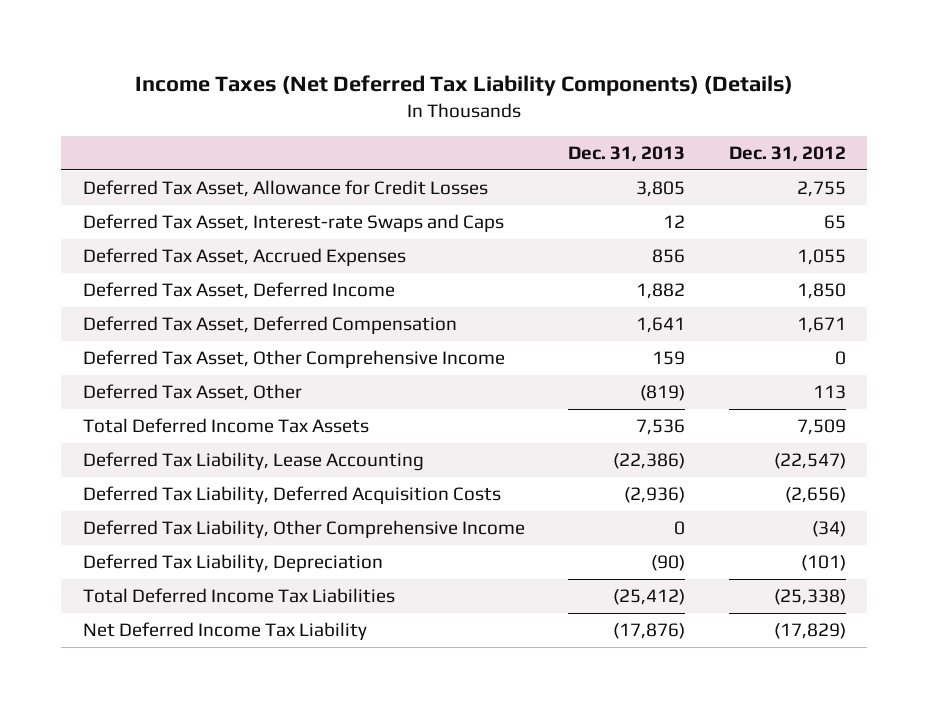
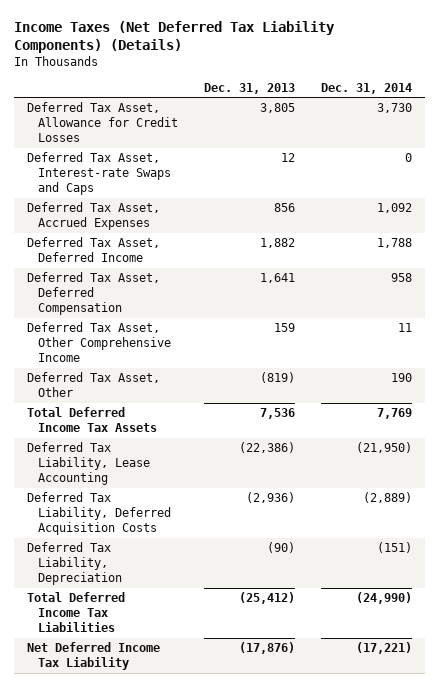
[728,145,846,162] Dec. 31, 2012 -> none
none -> [320,82,412,94] Dec. 31, 2014
[82,520,525,539] Deferred Tax Liability, Other Comprehensive Income -> none

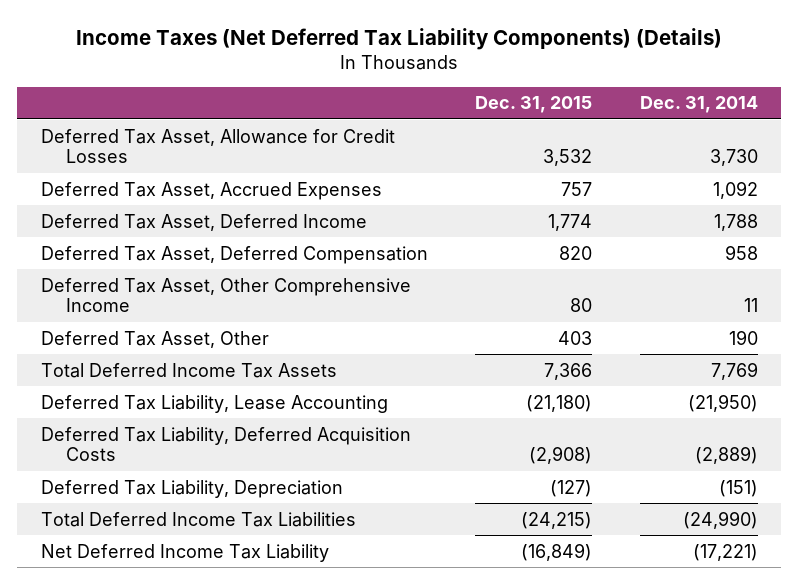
[203,82,295,94] Dec. 31, 2013 -> none
none -> [475,96,593,114] Dec. 31, 2015
[26,152,171,195] Deferred Tax Asset, Interest-rate Swaps and Caps -> none

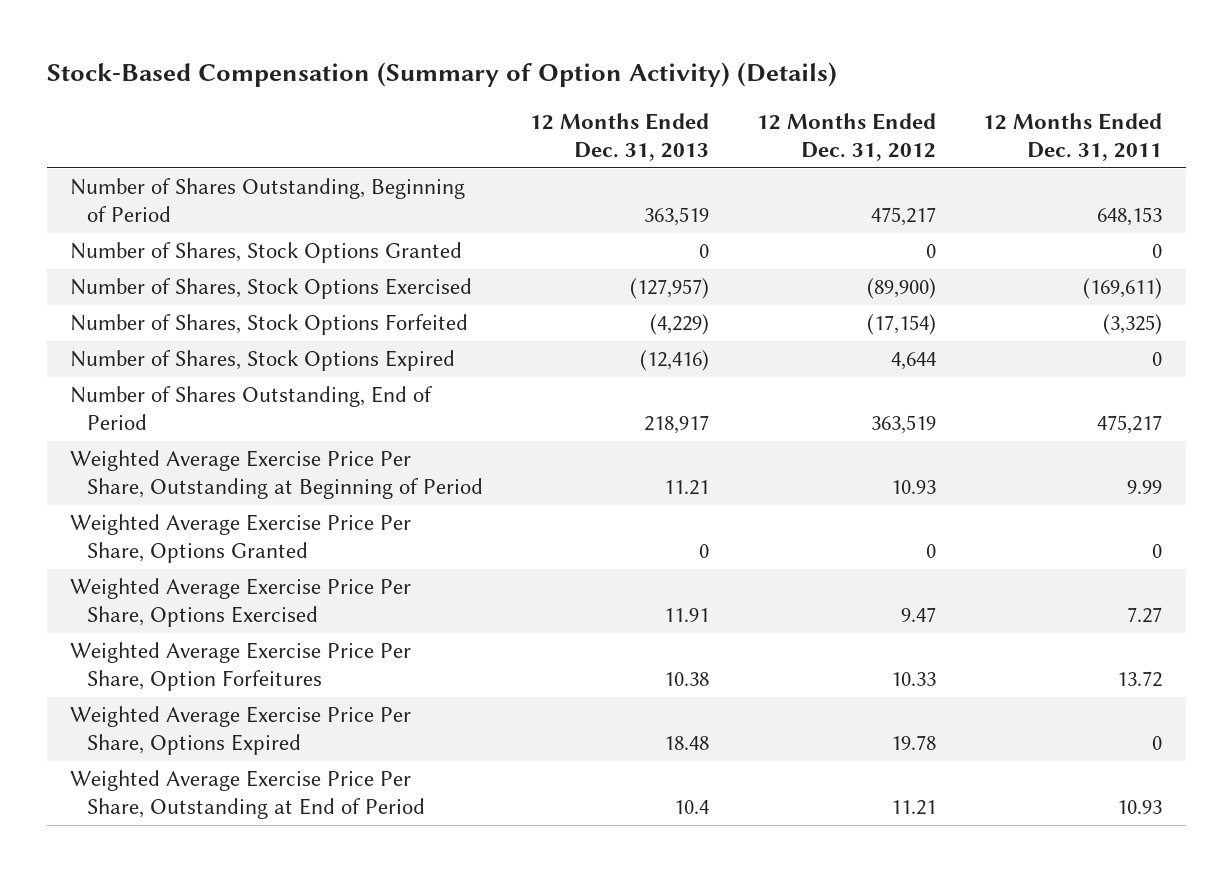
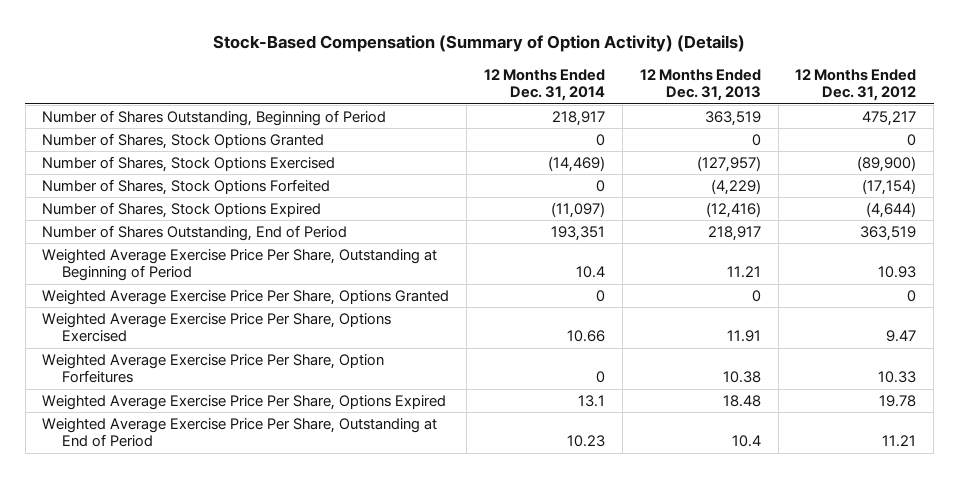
[982,112,1162,162] 12 Months Ended Dec. 31, 2011 -> none
none -> [484,68,606,102] 12 Months Ended Dec. 31, 2014
[890,352,936,371] 4,644 -> [866,201,917,218] (4,644)

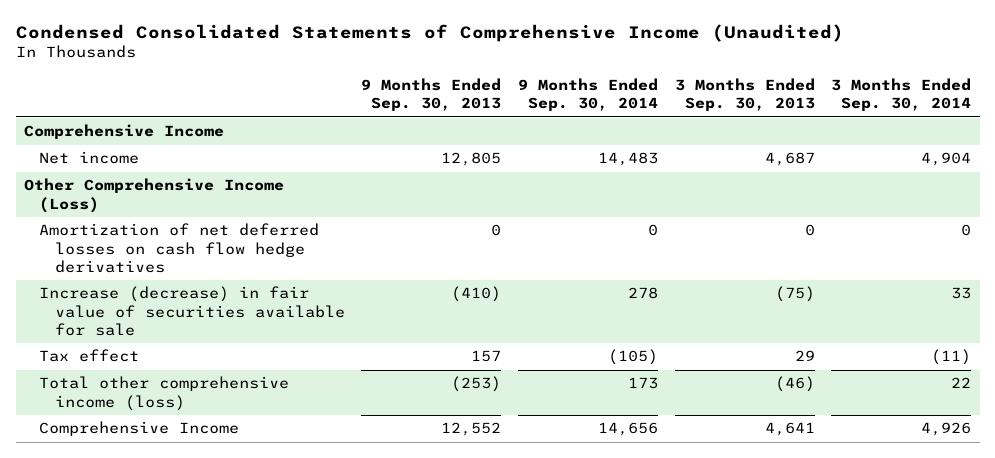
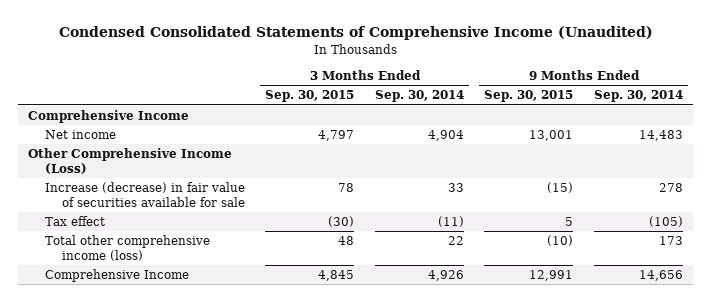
[361,78,502,112] 9 Months Ended Sep. 30, 2013 -> none
[674,78,815,112] 3 Months Ended Sep. 30, 2013 -> none
none -> [265,90,355,103] Sep. 30, 2015
none -> [484,90,574,103] Sep. 30, 2015
[39,223,320,273] Amortization of net deferred losses on cash flow hedge derivatives -> none

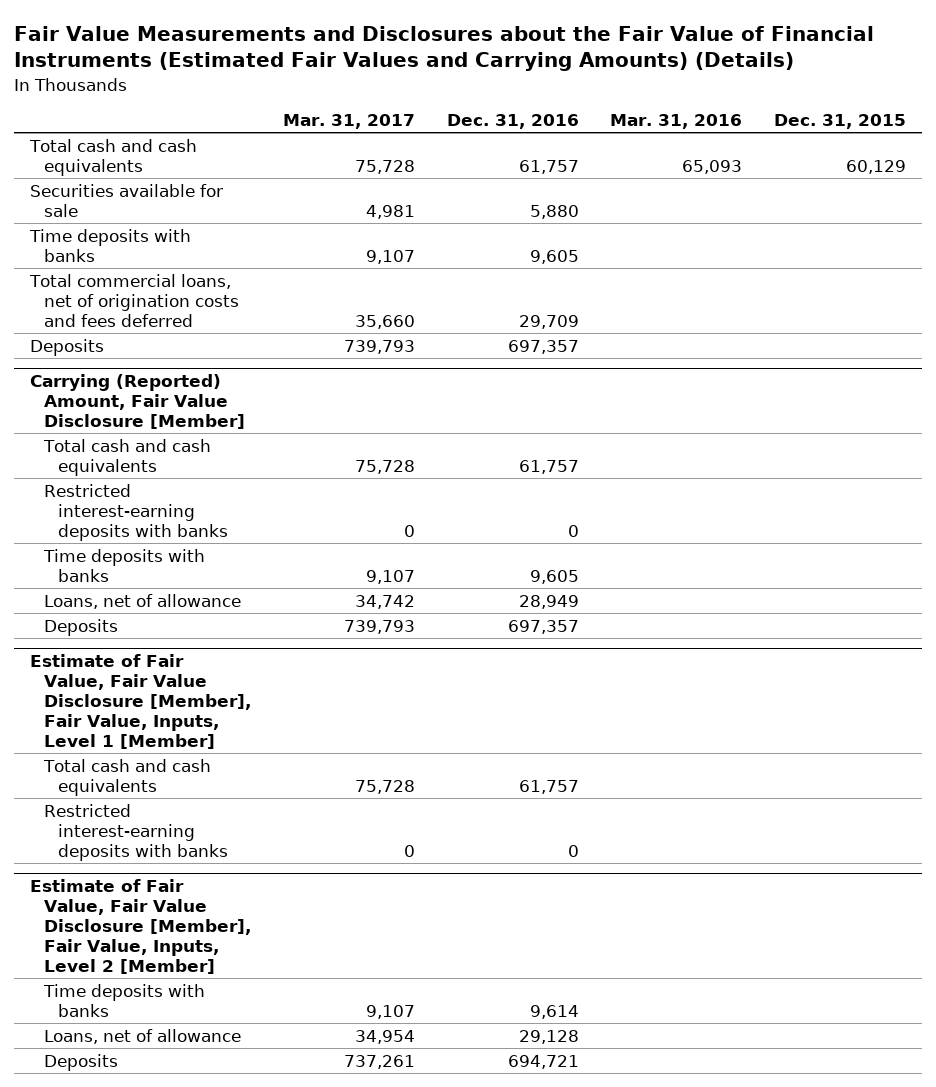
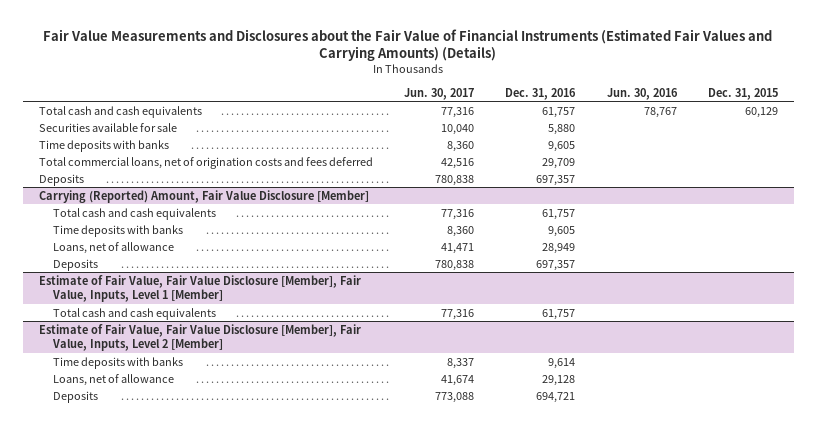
[282,114,415,130] Mar. 31, 2017 -> none
[610,114,743,130] Mar. 31, 2016 -> none
none -> [404,87,475,100] Jun. 30, 2017
none -> [606,87,678,100] Jun. 30, 2016
[44,483,229,541] Restricted interest-earning deposits with banks -> none
[44,803,229,861] Restricted interest-earning deposits with banks -> none

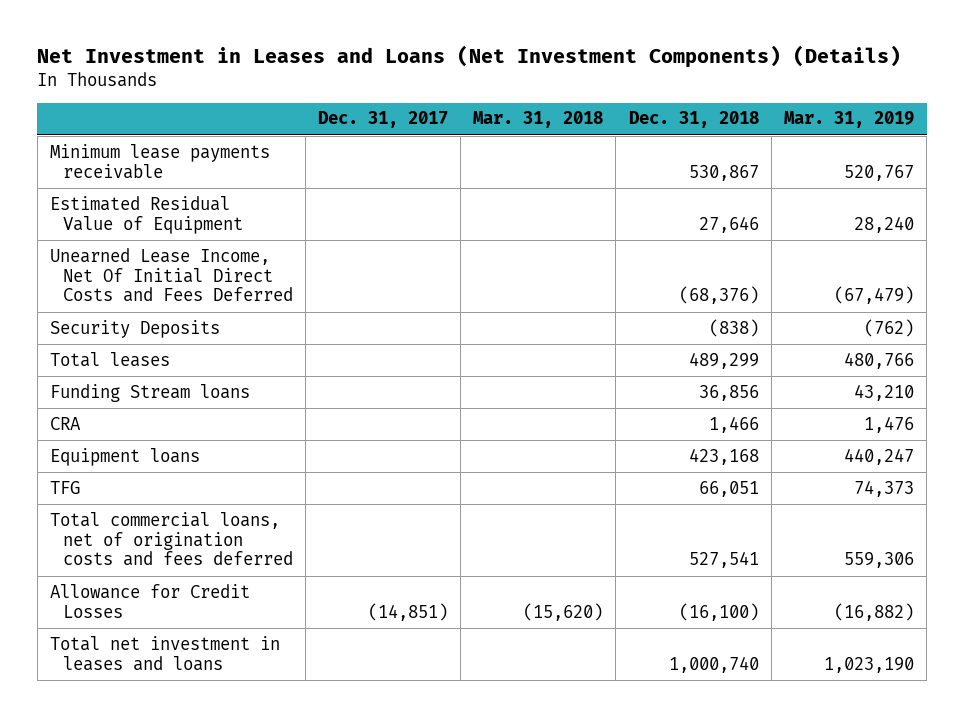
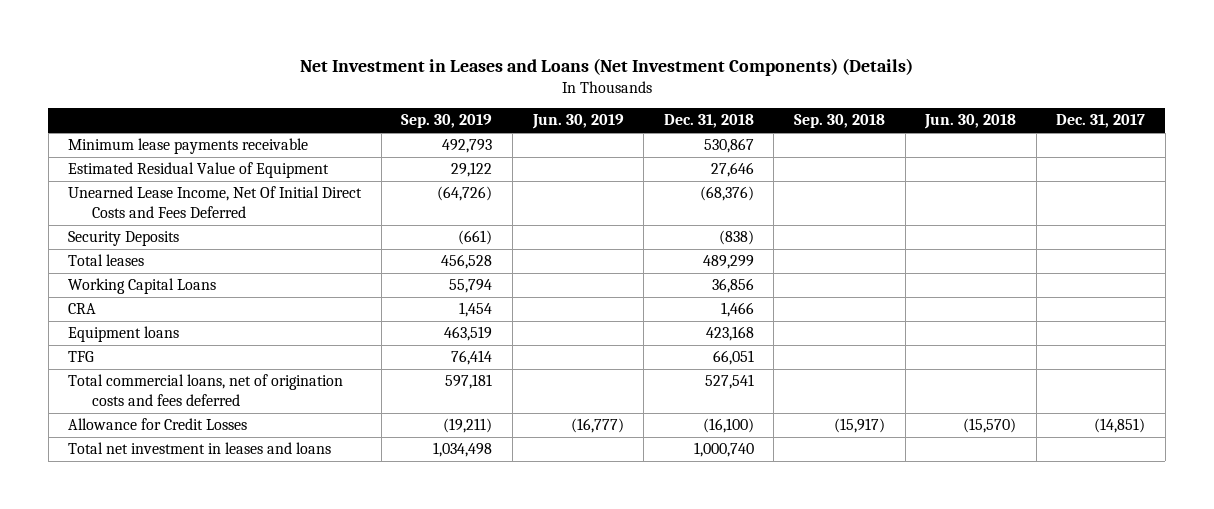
[473,111,604,129] Mar. 31, 2018 -> none
[783,111,914,129] Mar. 31, 2019 -> none
none -> [401,114,493,129] Sep. 30, 2019
none -> [531,114,624,130] Jun. 30, 2019
none -> [793,114,885,129] Sep. 30, 2018
none -> [924,114,1017,130] Jun. 30, 2018
[49,383,250,402] Funding Stream loans -> [68,278,217,295] Working Capital Loans

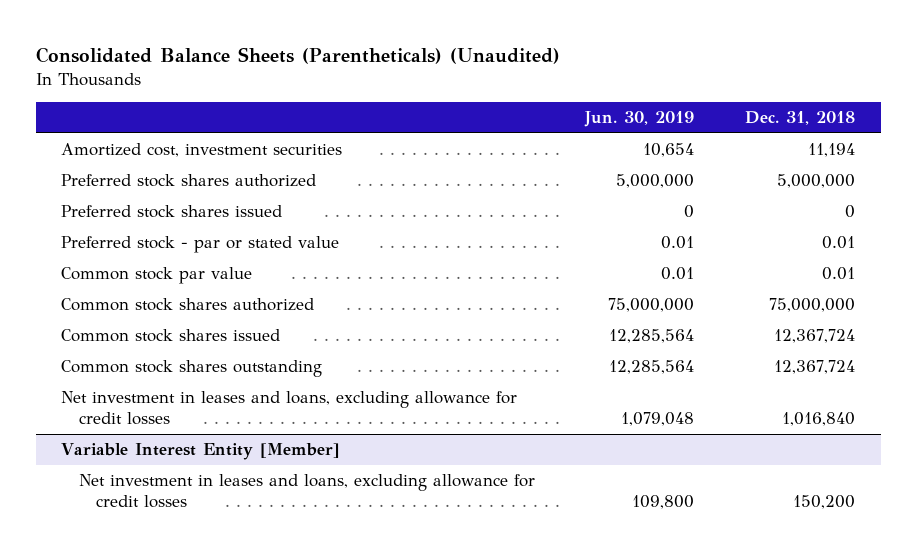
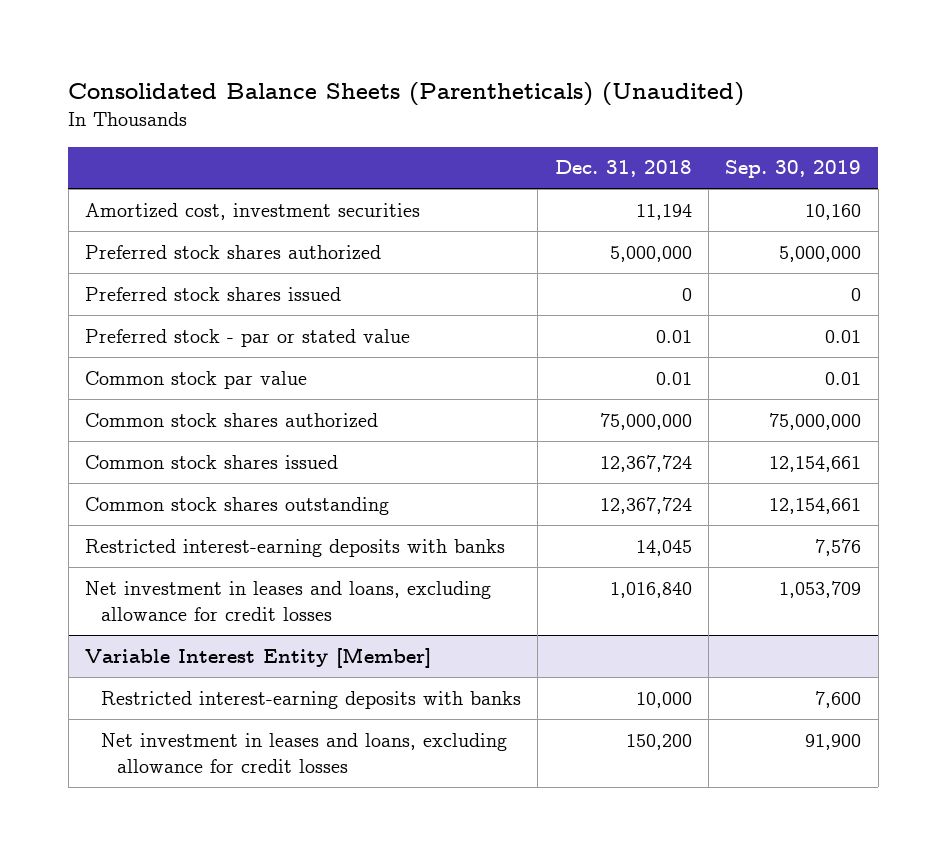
[584,111,695,128] Jun. 30, 2019 -> none
none -> [725,160,862,179] Sep. 30, 2019
none -> [84,538,505,557] Restricted interest-earning deposits with banks
none -> [100,690,521,709] Restricted interest-earning deposits with banks

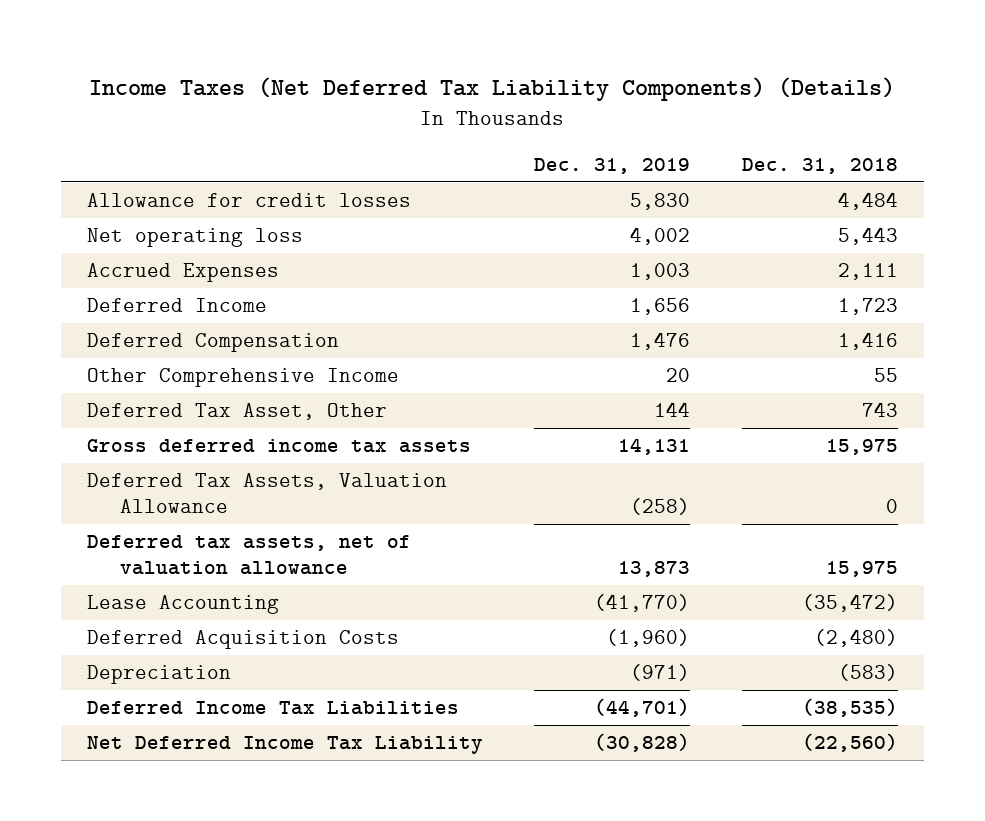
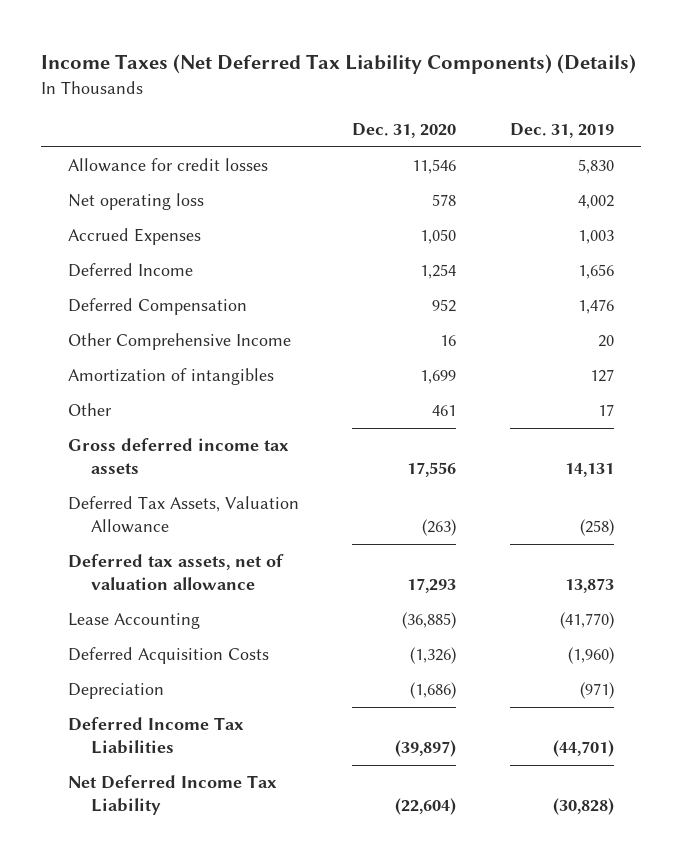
[741,157,898,174] Dec. 31, 2018 -> none
none -> [352,123,457,139] Dec. 31, 2020
none -> [68,368,275,386] Amortization of intangibles
[86,403,387,421] Deferred Tax Asset, Other -> [68,403,113,417] Other
[654,402,691,418] 144 -> [597,404,614,417] 17

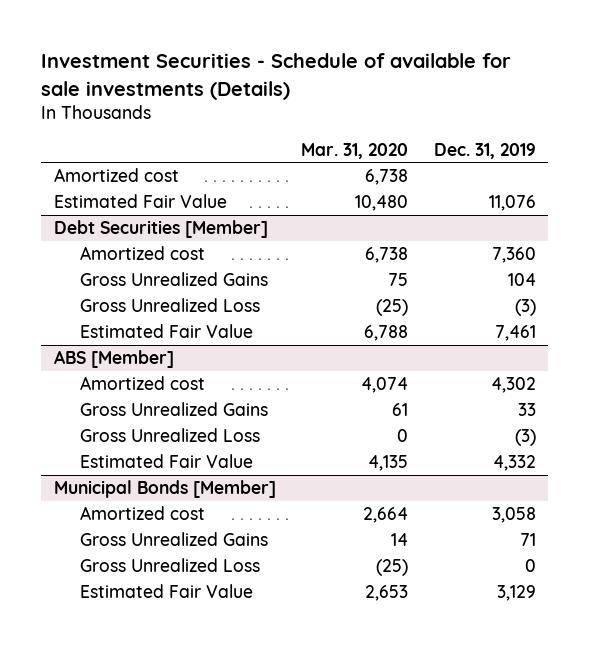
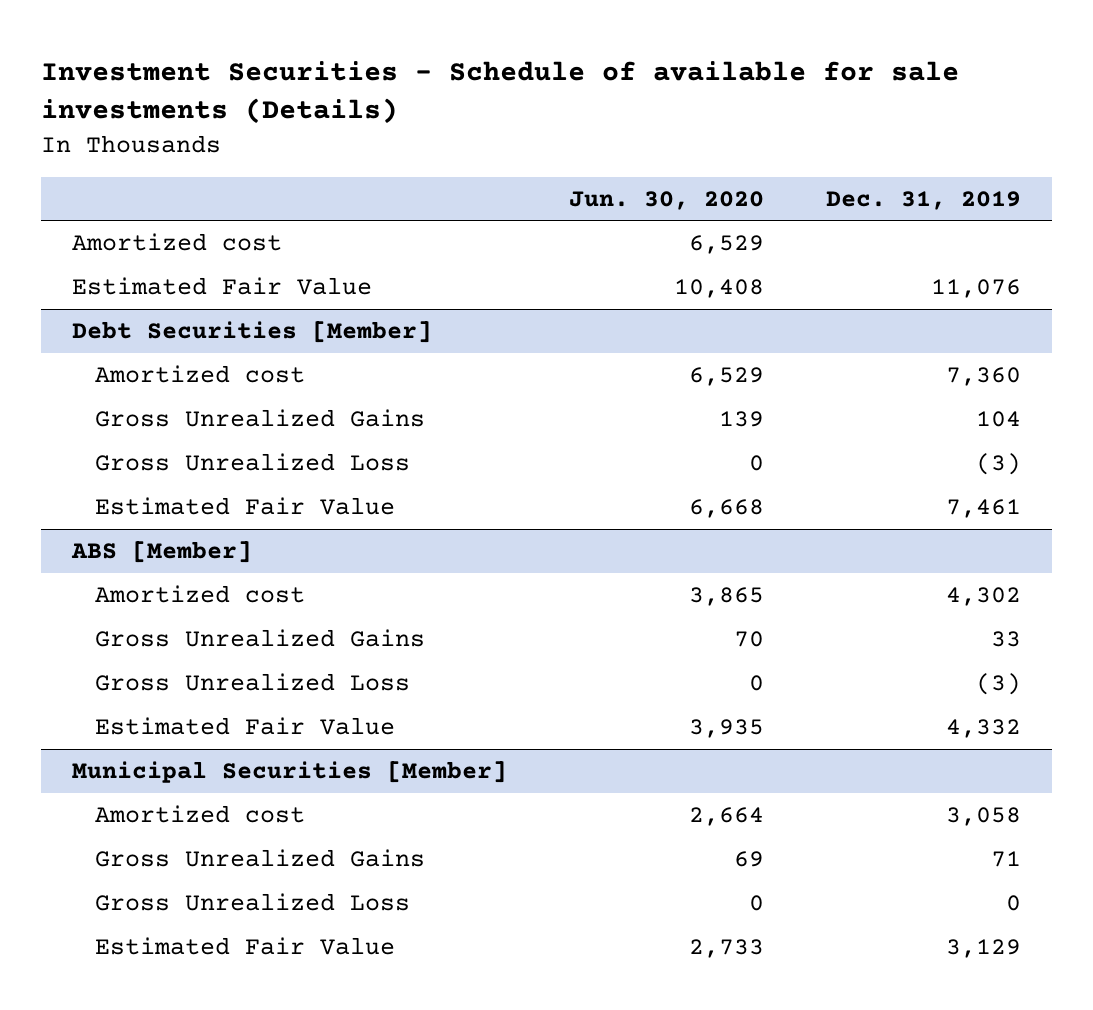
[301,142,409,159] Mar. 31, 2020 -> none
none -> [568,190,764,210] Jun. 30, 2020
[54,480,277,499] Municipal Bonds [Member] -> [71,760,507,783] Municipal Securities [Member]

